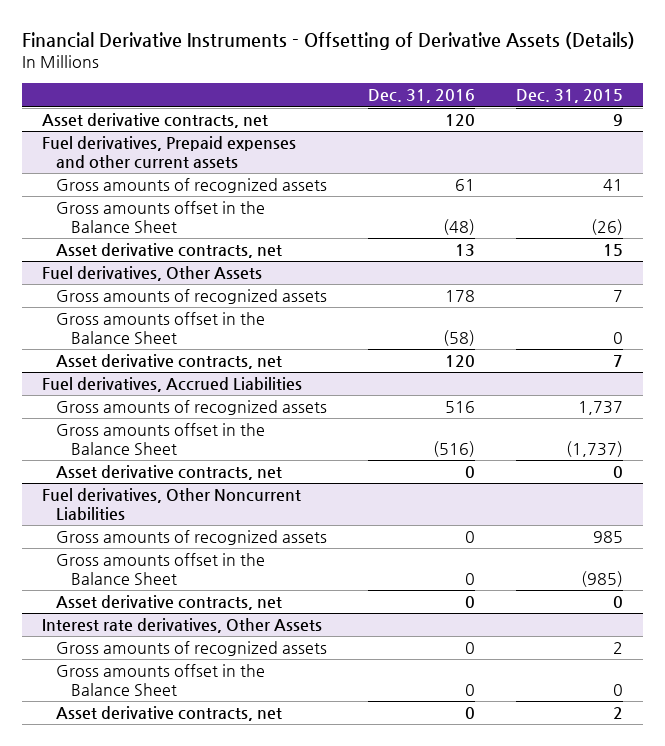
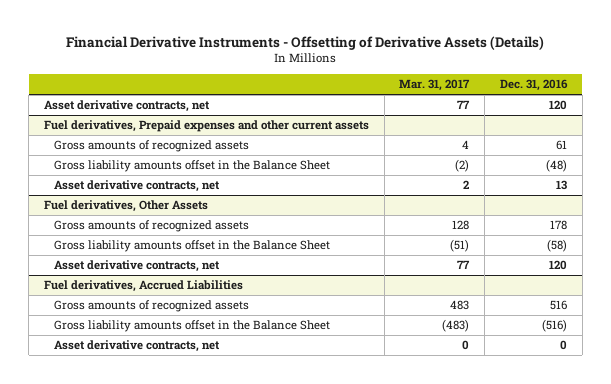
[515,89,623,104] Dec. 31, 2015 -> none
none -> [399,79,471,92] Mar. 31, 2017
[56,201,266,233] Gross amounts offset in the Balance Sheet -> [54,160,331,173] Gross liability amounts offset in the Balance Sheet
[56,312,266,344] Gross amounts offset in the Balance Sheet -> [54,240,331,253] Gross liability amounts offset in the Balance Sheet
[56,465,283,481] Asset derivative contracts, net -> none
[42,488,302,520] Fuel derivatives, Other Noncurrent Liabilities -> none
[56,530,328,546] Gross amounts of recognized assets -> none
[56,553,266,585] Gross amounts offset in the Balance Sheet -> none
[56,595,283,611] Asset derivative contracts, net -> none
[42,618,323,634] Interest rate derivatives, Other Assets -> none
[56,641,328,657] Gross amounts of recognized assets -> none
[56,664,266,696] Gross amounts offset in the Balance Sheet -> none
[56,423,266,455] Gross amounts offset in the Balance Sheet -> [54,320,331,333] Gross liability amounts offset in the Balance Sheet

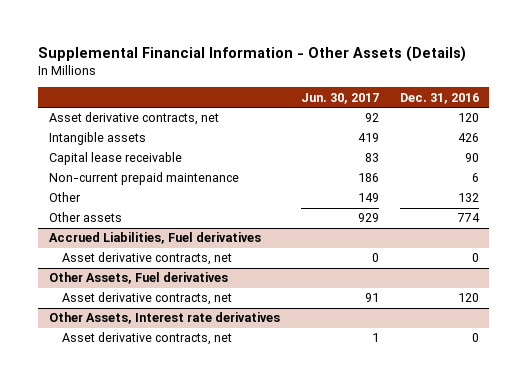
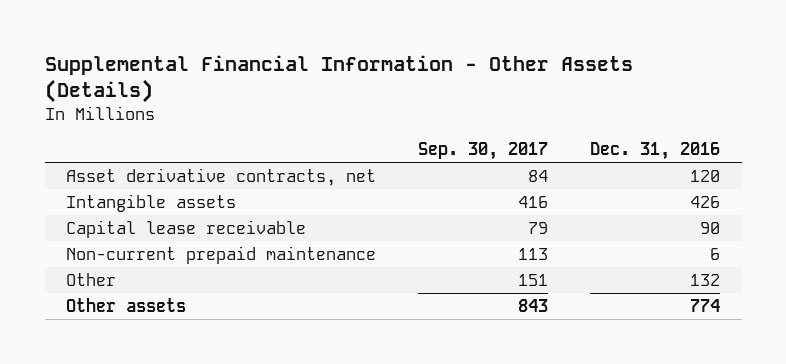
[300,92,379,104] Jun. 30, 2017 -> none
none -> [418,142,549,161] Sep. 30, 2017
[48,232,261,245] Accrued Liabilities, Fuel derivatives -> none
[62,252,233,266] Asset derivative contracts, net -> none
[48,272,228,285] Other Assets, Fuel derivatives -> none
[62,292,233,306] Asset derivative contracts, net -> none
[48,312,280,325] Other Assets, Interest rate derivatives -> none
[62,332,233,346] Asset derivative contracts, net -> none

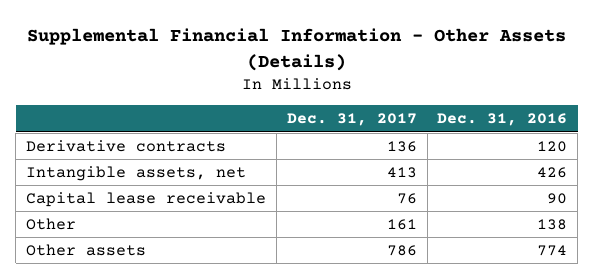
[418,142,549,161] Sep. 30, 2017 -> none
none -> [286,113,417,127] Dec. 31, 2017
[65,167,376,186] Asset derivative contracts, net -> [26,139,227,152] Derivative contracts
[65,193,236,212] Intangible assets -> [26,165,247,181] Intangible assets, net
[65,245,376,264] Non-current prepaid maintenance -> none
[690,273,721,286] 132 -> [537,218,568,230] 138

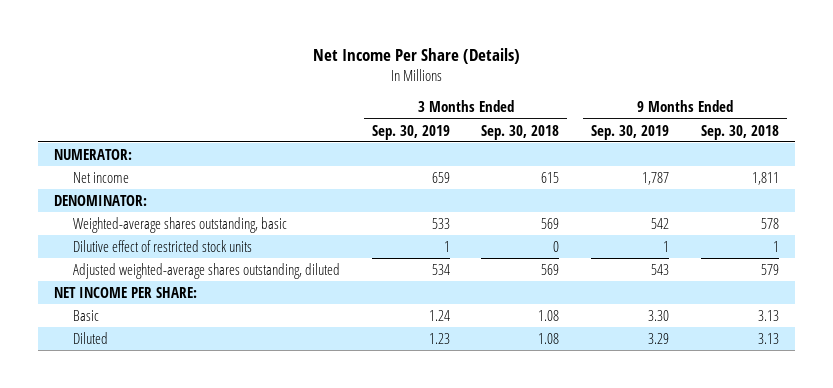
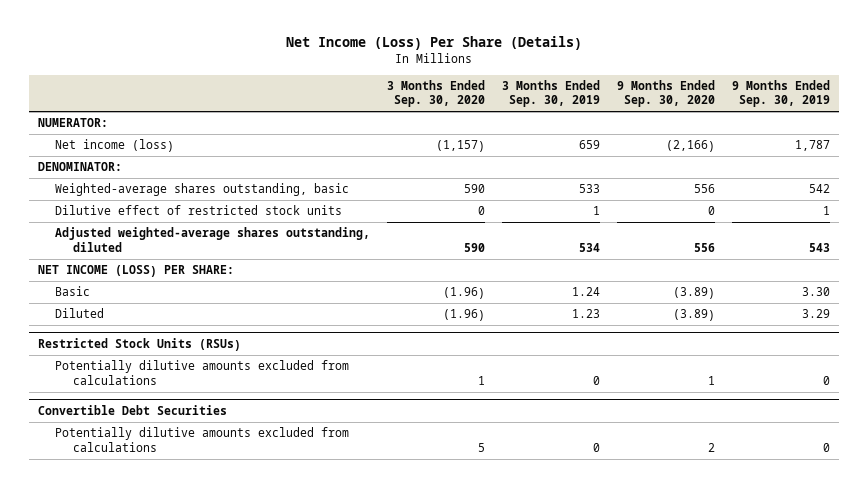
[312,47,520,64] Net Income Per Share (Details) -> [285,36,582,51] Net Income (Loss) Per Share (Details)
[481,124,560,140] Sep. 30, 2018 -> none
[701,124,780,140] Sep. 30, 2018 -> none
none -> [387,79,486,108] 3 Months Ended Sep. 30, 2020
none -> [617,79,716,108] 9 Months Ended Sep. 30, 2020
[72,171,129,183] Net income -> [55,139,175,153] Net income (loss)
[54,286,198,298] NET INCOME PER SHARE: -> [37,265,234,278] NET INCOME (LOSS) PER SHARE:
none -> [37,337,241,351] Restricted Stock Units (RSUs)
none -> [55,360,350,385] Potentially dilutive amounts excluded from calculations
none -> [37,404,227,415] Convertible Debt Securities
none -> [55,427,350,452] Potentially dilutive amounts excluded from calculations

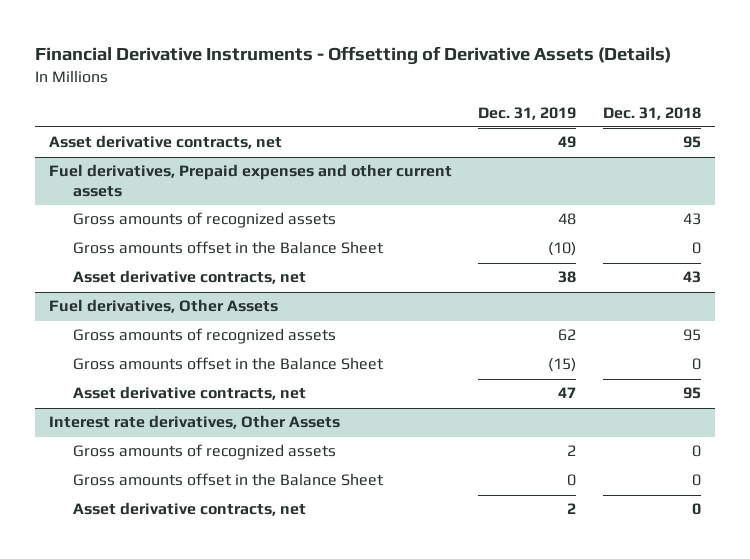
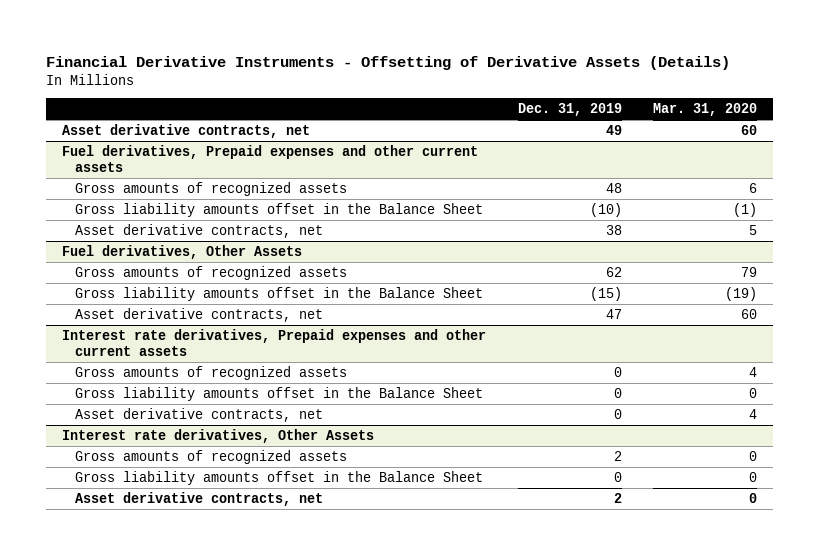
[603,106,702,120] Dec. 31, 2018 -> none
none -> [653,103,758,117] Mar. 31, 2020
[72,241,384,255] Gross amounts offset in the Balance Sheet -> [75,202,484,217] Gross liability amounts offset in the Balance Sheet
[72,357,384,371] Gross amounts offset in the Balance Sheet -> [75,286,484,301] Gross liability amounts offset in the Balance Sheet
none -> [62,328,487,356] Interest rate derivatives, Prepaid expenses and other current assets
none -> [75,365,348,380] Gross amounts of recognized assets
none -> [75,386,484,401] Gross liability amounts offset in the Balance Sheet
none -> [75,407,324,422] Asset derivative contracts, net
[72,473,384,487] Gross amounts offset in the Balance Sheet -> [75,470,484,485] Gross liability amounts offset in the Balance Sheet

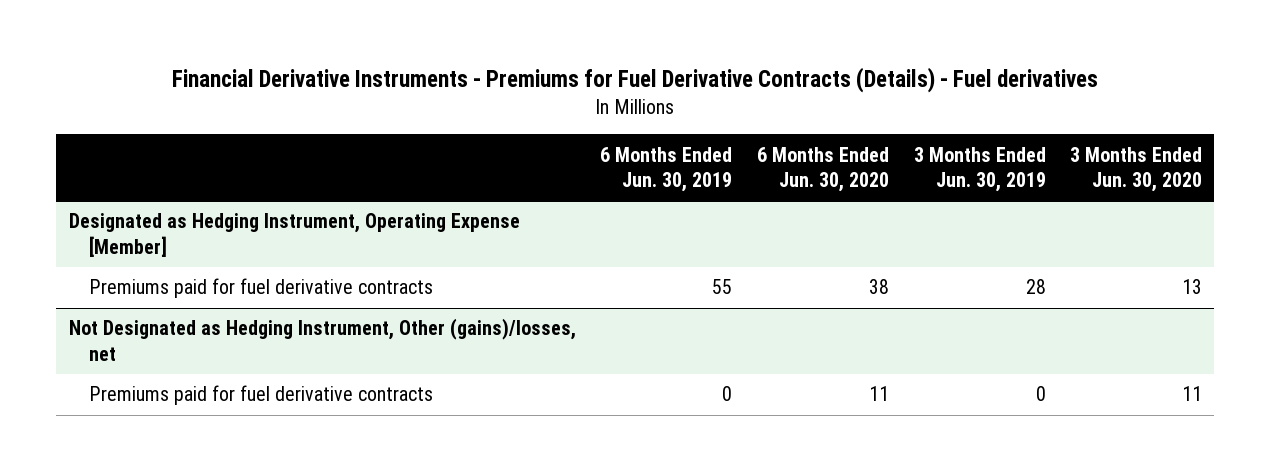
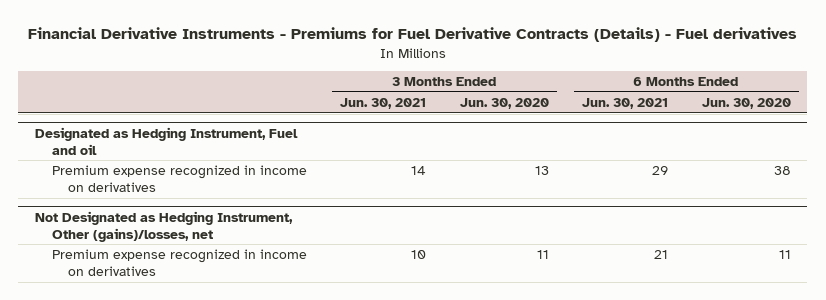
[600,146,733,192] 6 Months Ended Jun. 30, 2019 -> none
[913,146,1046,192] 3 Months Ended Jun. 30, 2019 -> none
none -> [340,97,427,109] Jun. 30, 2021
none -> [582,97,669,109] Jun. 30, 2021
[68,213,520,257] Designated as Hedging Instrument, Operating Expense [Member] -> none
none -> [35,126,299,155] Designated as Hedging Instrument, Fuel and oil
[89,278,434,299] Premiums paid for fuel derivative contracts -> [51,164,307,193] Premium expense recognized in income on derivatives
[89,385,434,406] Premiums paid for fuel derivative contracts -> [51,248,307,277] Premium expense recognized in income on derivatives

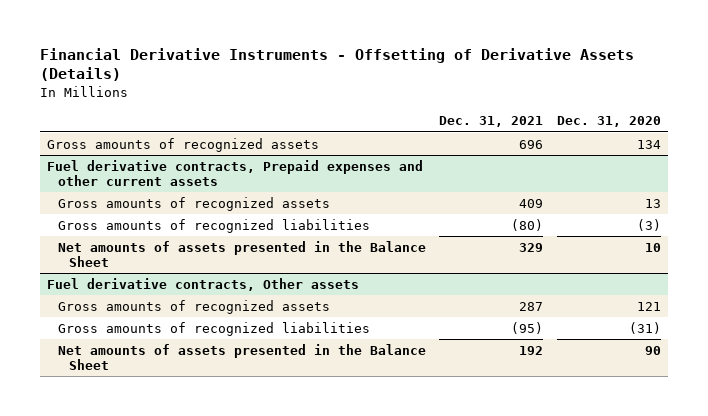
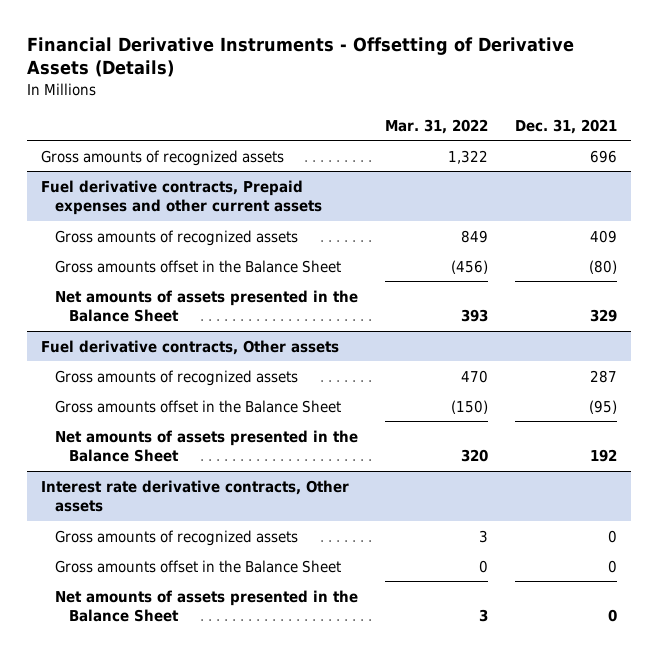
[557,116,662,128] Dec. 31, 2020 -> none
none -> [385,118,489,134] Mar. 31, 2022
[57,218,370,233] Gross amounts of recognized liabilities -> [55,259,342,273] Gross amounts offset in the Balance Sheet
[57,321,370,336] Gross amounts of recognized liabilities -> [55,399,342,413] Gross amounts offset in the Balance Sheet
none -> [40,479,349,513] Interest rate derivative contracts, Other assets
none -> [55,529,299,546] Gross amounts of recognized assets
none -> [55,559,342,573] Gross amounts offset in the Balance Sheet
none -> [55,589,359,623] Net amounts of assets presented in the Balance Sheet

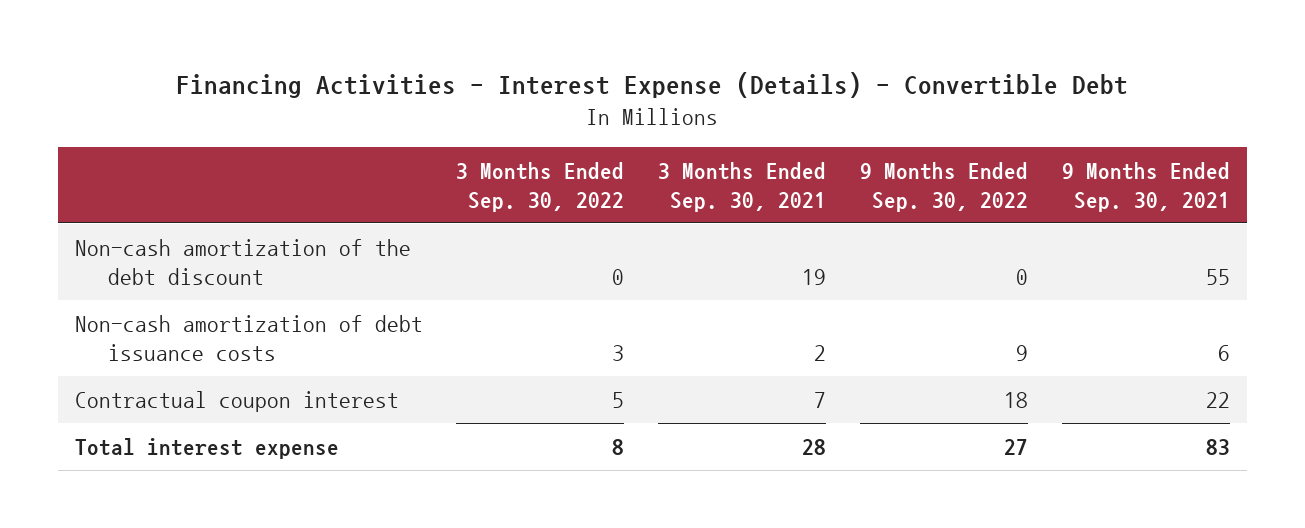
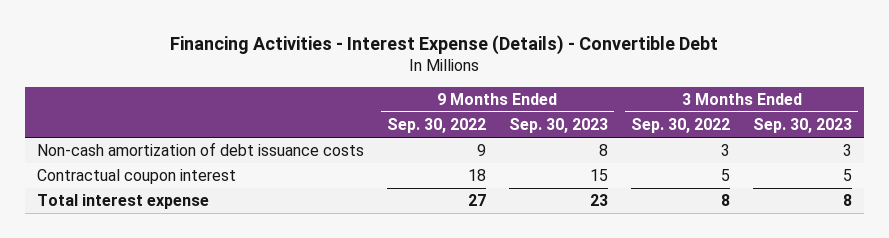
[658,161,827,212] 3 Months Ended Sep. 30, 2021 -> none
[1062,161,1231,212] 9 Months Ended Sep. 30, 2021 -> none
none -> [508,118,608,134] Sep. 30, 2023
none -> [753,118,853,134] Sep. 30, 2023
[74,238,411,285] Non-cash amortization of the debt discount -> none

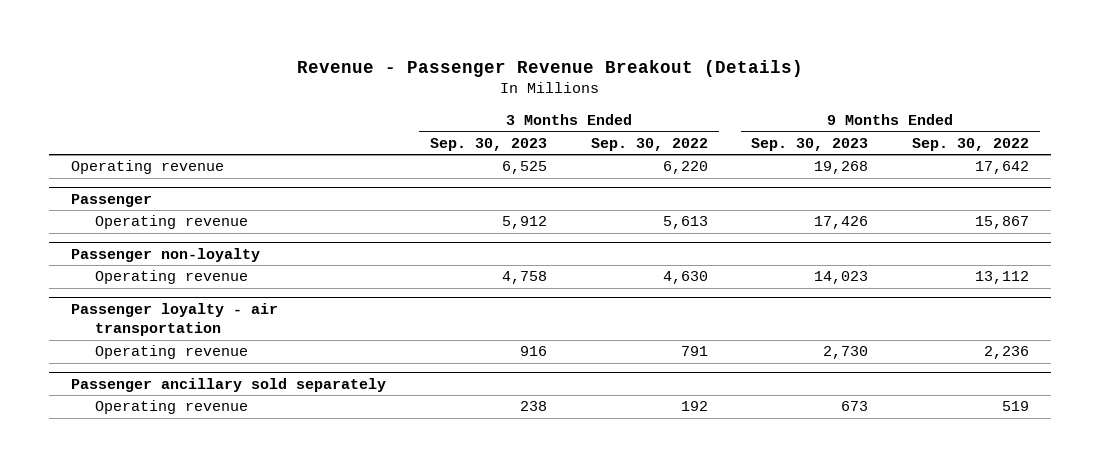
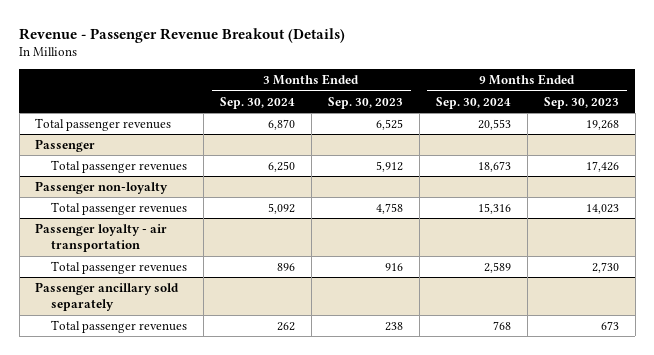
[590,137,708,151] Sep. 30, 2022 -> none
[912,137,1030,151] Sep. 30, 2022 -> none
none -> [219,96,295,109] Sep. 30, 2024
none -> [435,96,511,109] Sep. 30, 2024
[70,160,224,175] Operating revenue -> [35,117,172,131] Total passenger revenues
[95,215,249,230] Operating revenue -> [51,159,188,173] Total passenger revenues
[95,270,249,285] Operating revenue -> [51,201,188,215] Total passenger revenues
[95,345,249,360] Operating revenue -> [51,260,188,274] Total passenger revenues
[95,400,249,415] Operating revenue -> [51,319,188,333] Total passenger revenues

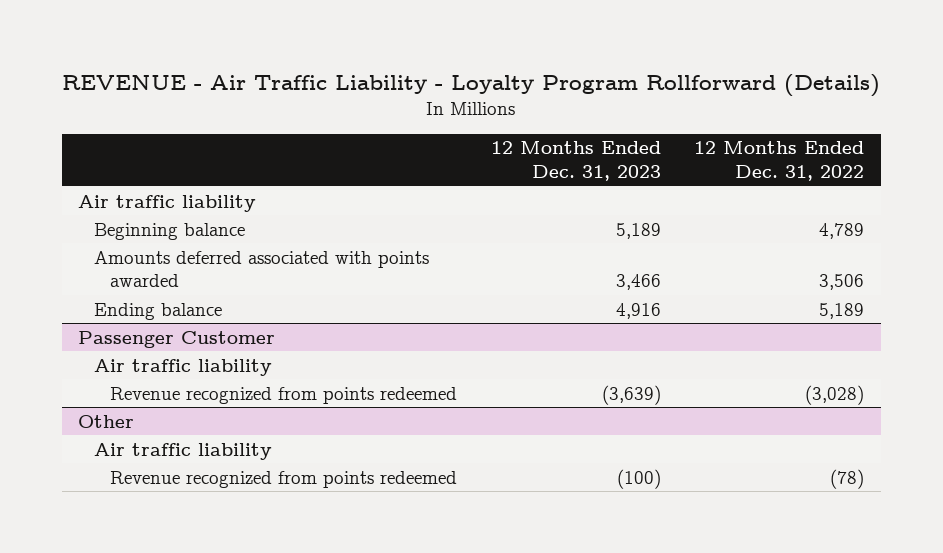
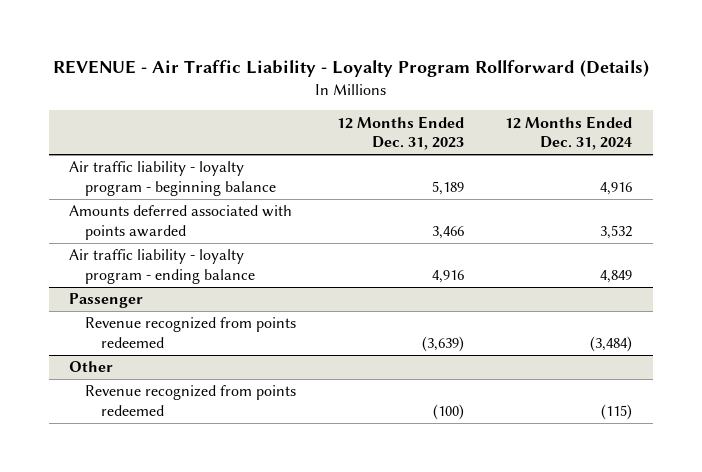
[694,141,865,182] 12 Months Ended Dec. 31, 2022 -> none
none -> [505,115,633,151] 12 Months Ended Dec. 31, 2024
[78,194,257,212] Air traffic liability -> none
[94,222,246,240] Beginning balance -> [69,161,277,196] Air traffic liability - loyalty program - beginning balance
[94,358,273,376] Air traffic liability -> none
[94,302,223,320] Ending balance -> [69,249,256,284] Air traffic liability - loyalty program - ending balance
[78,330,276,348] Passenger Customer -> [69,293,144,309] Passenger
[94,442,273,460] Air traffic liability -> none

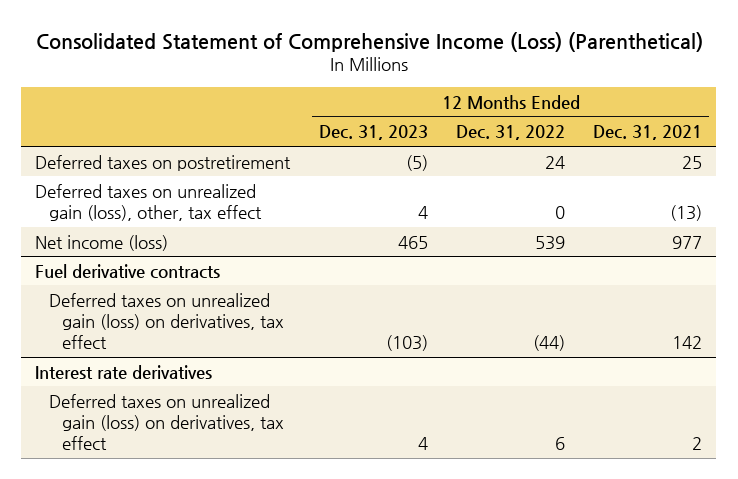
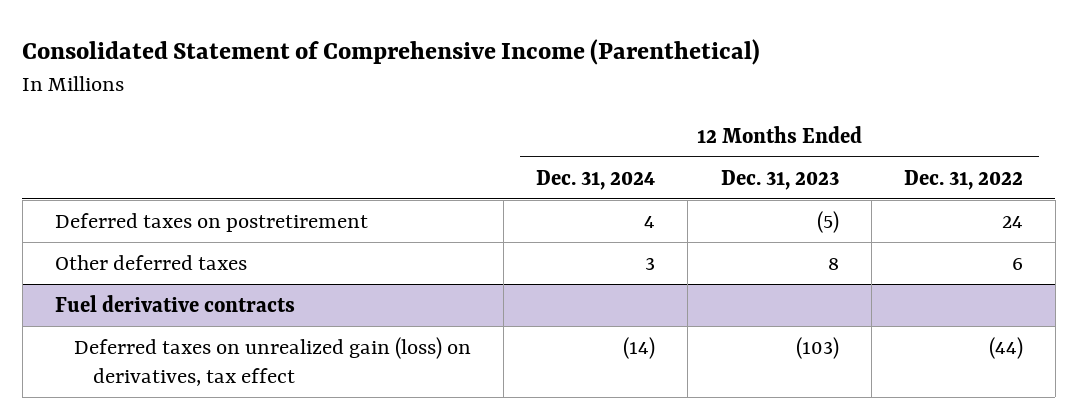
[35,31,703,52] Consolidated Statement of Comprehensive Income (Loss) (Parenthetical) -> [22,38,761,65] Consolidated Statement of Comprehensive Income (Parenthetical)
[593,125,703,141] Dec. 31, 2021 -> none
none -> [536,169,656,190] Dec. 31, 2024
[35,234,169,251] Net income (loss) -> none
[35,183,262,221] Deferred taxes on unrealized gain (loss), other, tax effect -> [54,254,247,270] Other deferred taxes
[417,205,428,219] 4 -> [827,257,839,270] 8
[555,205,566,219] 0 -> [1011,257,1023,270] 6
[35,364,213,379] Interest rate derivatives -> none
[48,393,284,451] Deferred taxes on unrealized gain (loss) on derivatives, tax effect -> none

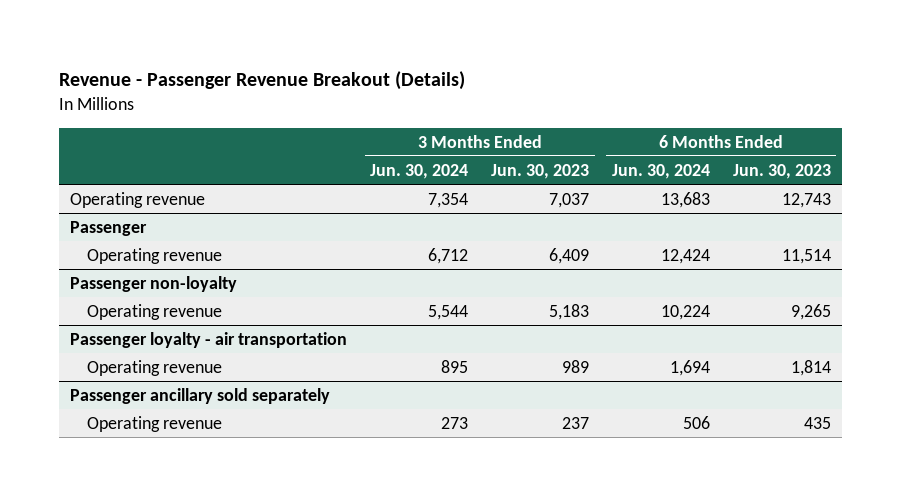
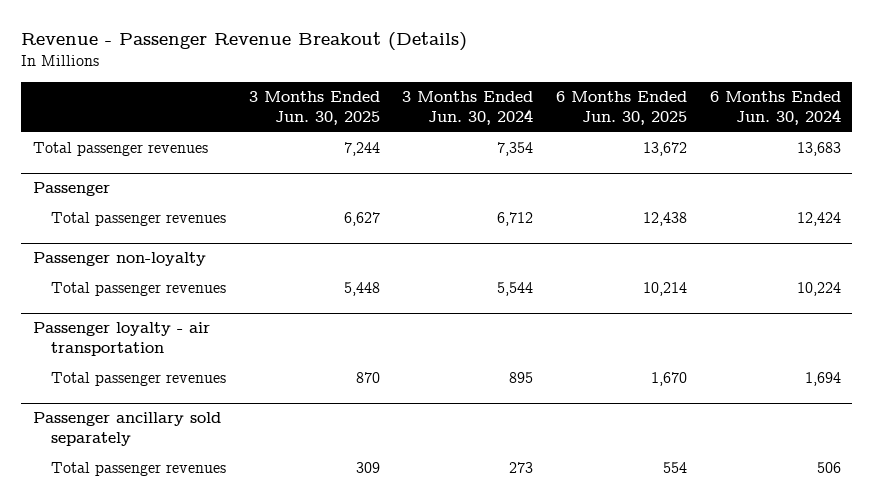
[490,163,589,179] Jun. 30, 2023 -> none
[732,163,831,179] Jun. 30, 2023 -> none
none -> [248,91,380,126] 3 Months Ended Jun. 30, 2025
none -> [556,91,688,126] 6 Months Ended Jun. 30, 2025
[70,191,206,208] Operating revenue -> [32,142,208,157] Total passenger revenues
[86,247,222,264] Operating revenue -> [50,212,226,227] Total passenger revenues
[86,303,222,320] Operating revenue -> [50,282,226,297] Total passenger revenues
[86,359,222,376] Operating revenue -> [50,372,226,387] Total passenger revenues
[86,415,222,432] Operating revenue -> [50,462,226,477] Total passenger revenues

